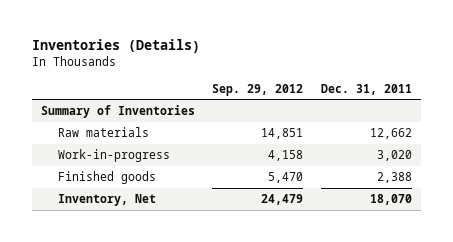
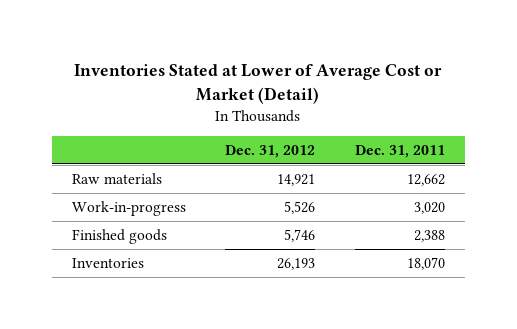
[31,38,200,53] Inventories (Details) -> [74,63,443,104] Inventories Stated at Lower of Average Cost or Market (Detail)
[212,83,304,96] Sep. 29, 2012 -> none
none -> [225,144,316,158] Dec. 31, 2012
[40,105,195,119] Summary of Inventories -> none
[58,194,157,207] Inventory, Net -> [71,257,144,268] Inventories

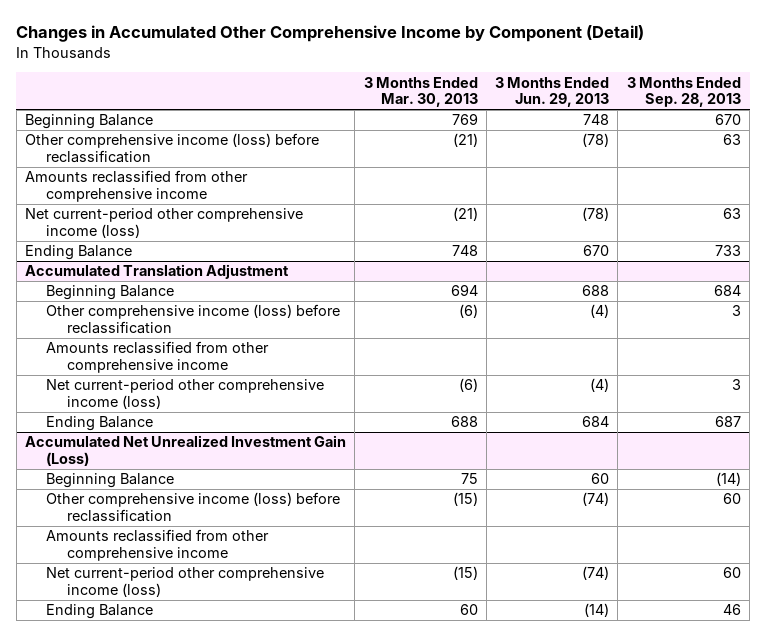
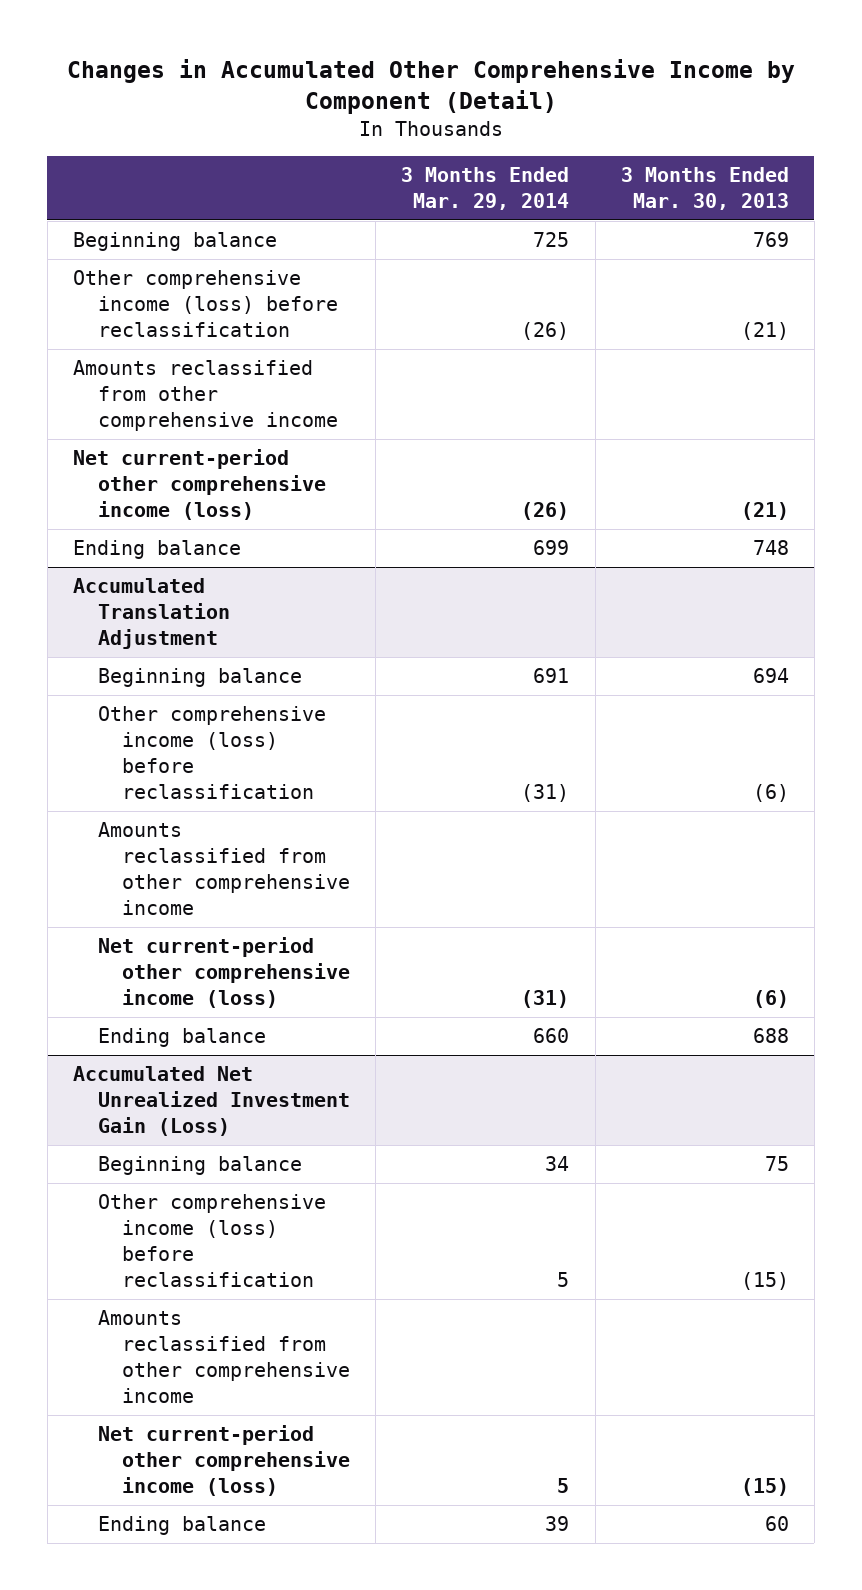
[495,76,610,108] 3 Months Ended Jun. 29, 2013 -> none
[626,76,741,108] 3 Months Ended Sep. 28, 2013 -> none
none -> [401,167,570,211] 3 Months Ended Mar. 29, 2014
[25,114,154,130] Beginning Balance -> [73,232,278,252] Beginning balance
[25,245,133,261] Ending Balance -> [73,540,242,560] Ending balance
[46,285,175,301] Beginning Balance -> [97,668,302,688] Beginning balance
[46,416,154,432] Ending Balance -> [97,1028,266,1048] Ending balance
[46,473,175,489] Beginning Balance -> [97,1156,302,1176] Beginning balance
[46,604,154,620] Ending Balance -> [97,1516,266,1536] Ending balance

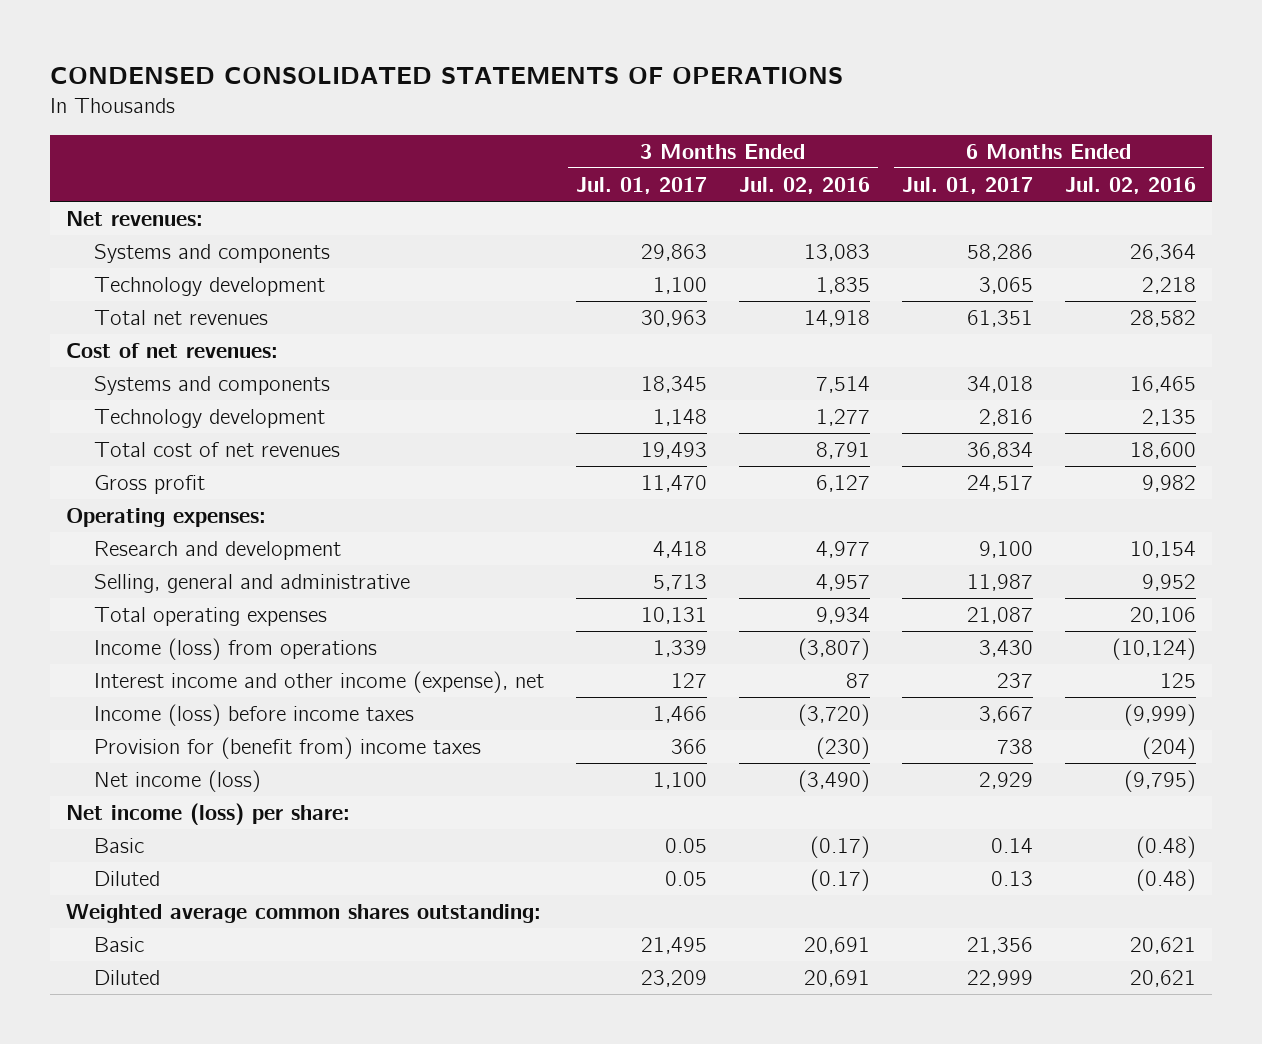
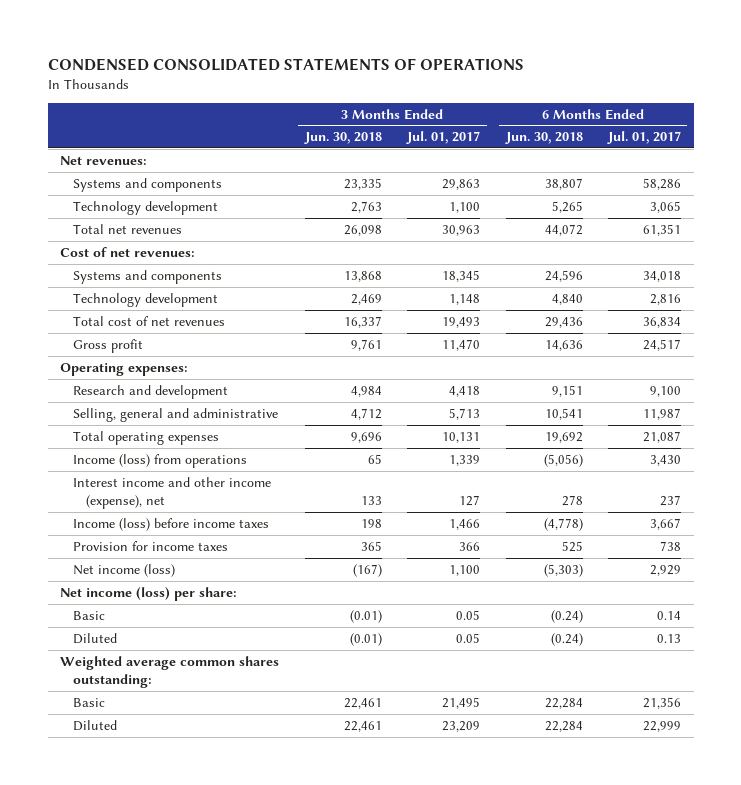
[739,177,871,195] Jul. 02, 2016 -> none
[1064,177,1196,195] Jul. 02, 2016 -> none
none -> [303,132,382,145] Jun. 30, 2018
none -> [504,132,583,145] Jun. 30, 2018
[94,737,482,760] Provision for (benefit from) income taxes -> [73,540,229,551] Provision for income taxes

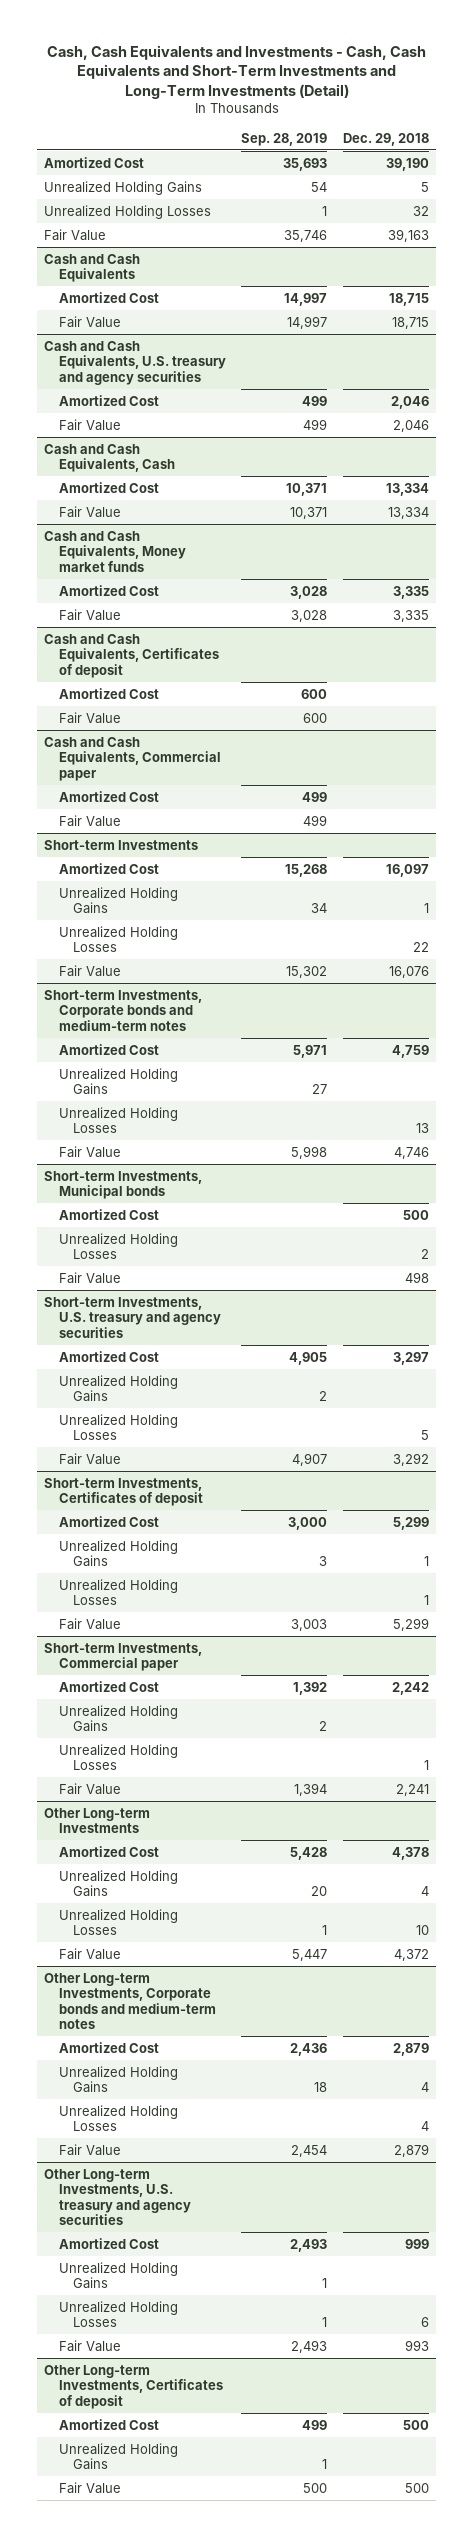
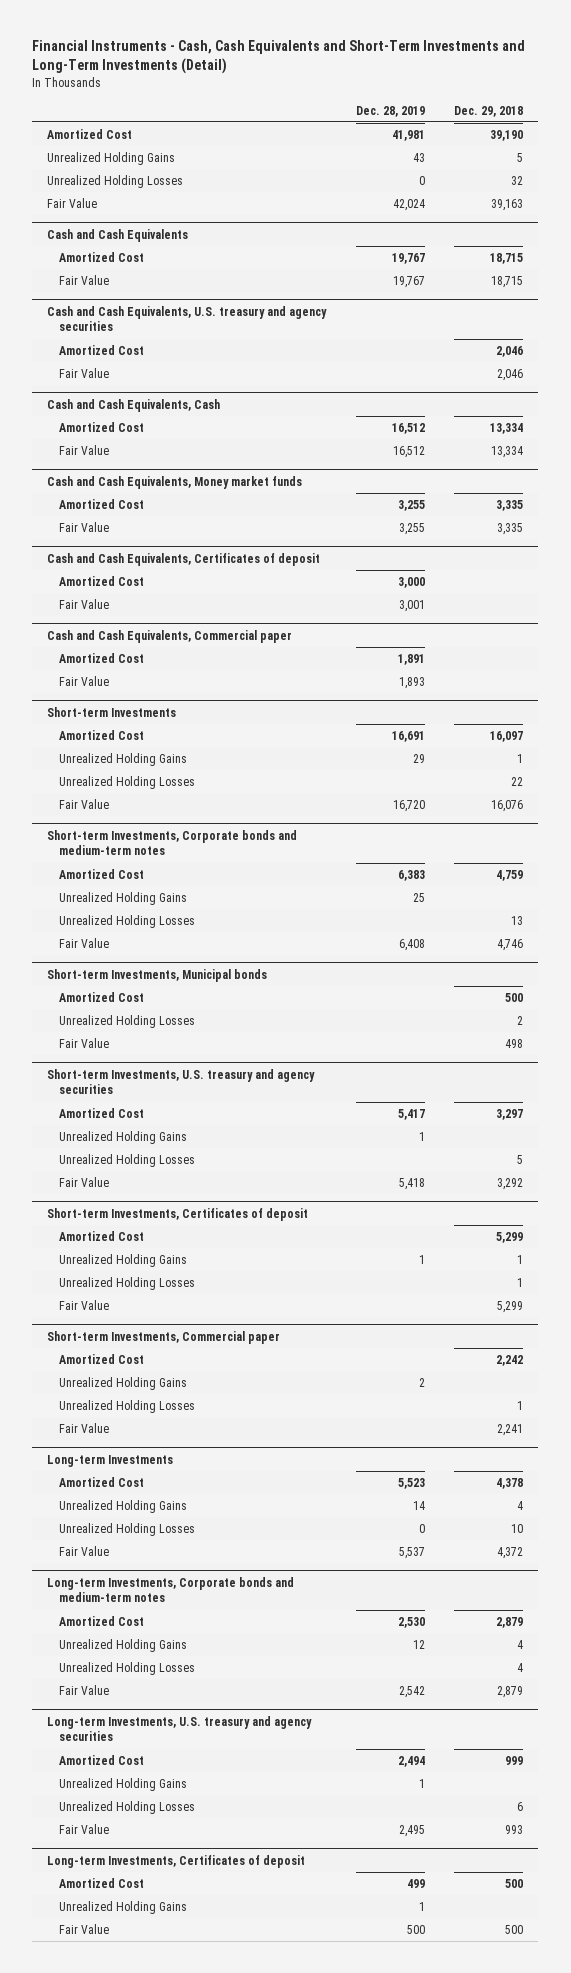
[46,44,426,100] Cash, Cash Equivalents and Investments - Cash, Cash Equivalents and Short-Term Investments and Long-Term Investments (Detail) -> [32,40,526,75] Financial Instruments - Cash, Cash Equivalents and Short-Term Investments and Long-Term Investments (Detail)
[241,132,328,146] Sep. 28, 2019 -> none
none -> [355,105,425,117] Dec. 28, 2019
[44,1807,151,1834] Other Long-term Investments -> [47,1454,174,1467] Long-term Investments
[44,1972,216,2030] Other Long-term Investments, Corporate bonds and medium-term notes -> [47,1576,295,1603] Long-term Investments, Corporate bonds and medium-term notes
[44,2168,191,2226] Other Long-term Investments, U.S. treasury and agency securities -> [47,1715,313,1742] Long-term Investments, U.S. treasury and agency securities
[44,2364,223,2409] Other Long-term Investments, Certificates of deposit -> [47,1854,306,1868] Long-term Investments, Certificates of deposit

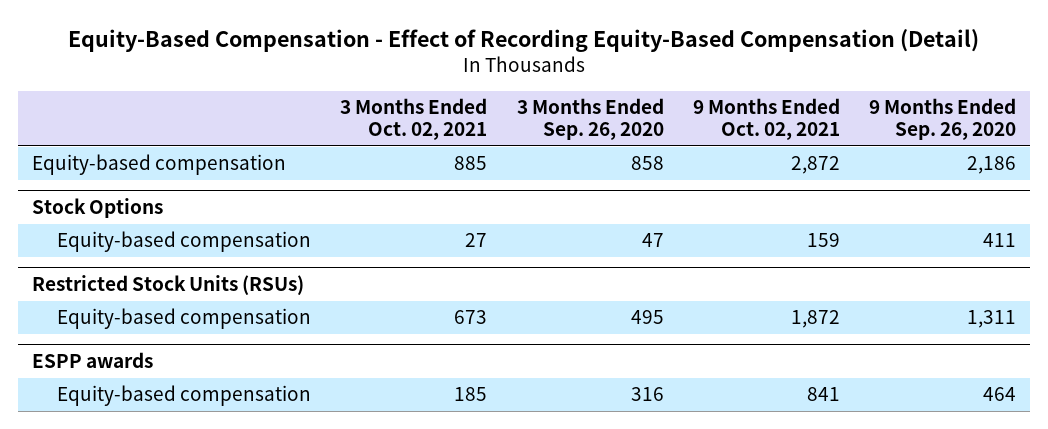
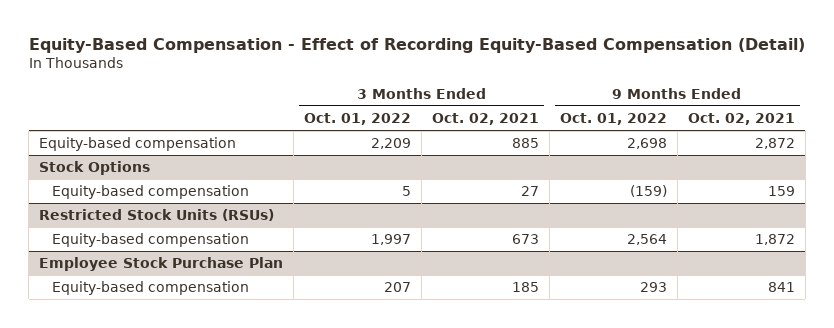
[516,98,664,141] 3 Months Ended Sep. 26, 2020 -> none
[868,98,1016,141] 9 Months Ended Sep. 26, 2020 -> none
none -> [304,112,412,125] Oct. 01, 2022
none -> [559,112,667,125] Oct. 01, 2022
[32,352,154,369] ESPP awards -> [39,257,284,272] Employee Stock Purchase Plan

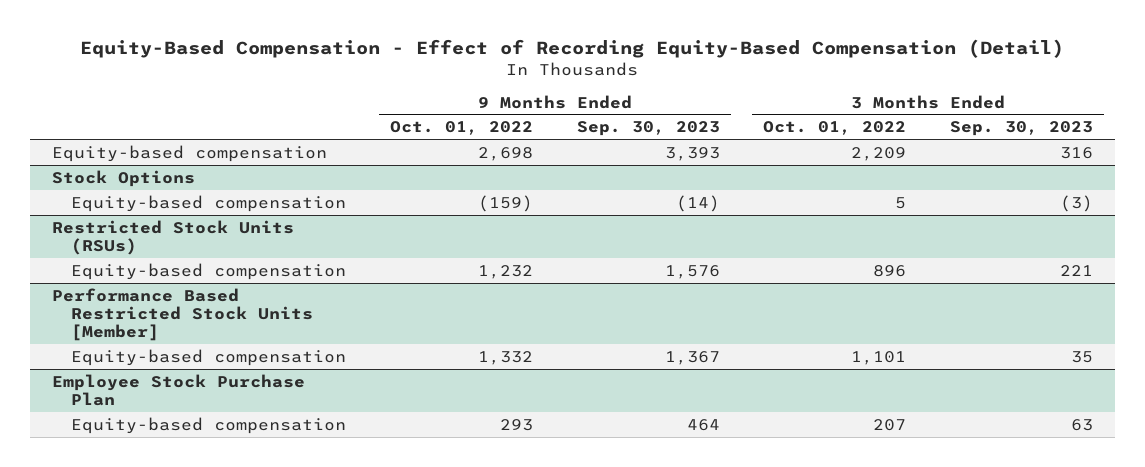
[431,112,539,125] Oct. 02, 2021 -> none
[687,112,795,125] Oct. 02, 2021 -> none
none -> [576,121,720,137] Sep. 30, 2023
none -> [950,121,1094,137] Sep. 30, 2023
[371,234,412,246] 1,997 -> [873,264,907,277] 896
[626,234,667,246] 2,564 -> [478,264,534,279] 1,232
none -> [51,287,314,341] Performance Based Restricted Stock Units [Member]
none -> [71,348,347,366] Equity-based compensation

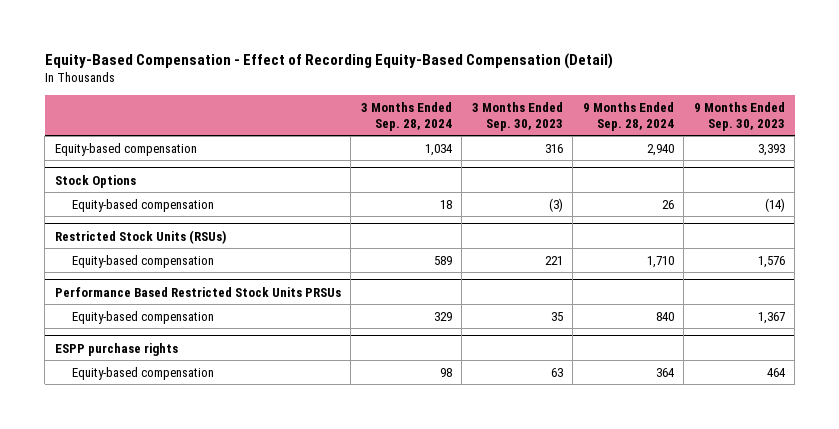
[390,121,534,136] Oct. 01, 2022 -> none
[763,121,907,136] Oct. 01, 2022 -> none
none -> [360,101,452,131] 3 Months Ended Sep. 28, 2024
none -> [582,101,674,131] 9 Months Ended Sep. 28, 2024
[51,287,314,341] Performance Based Restricted Stock Units [Member] -> [54,286,341,297] Performance Based Restricted Stock Units PRSUs
[51,373,305,406] Employee Stock Purchase Plan -> [54,342,178,356] ESPP purchase rights

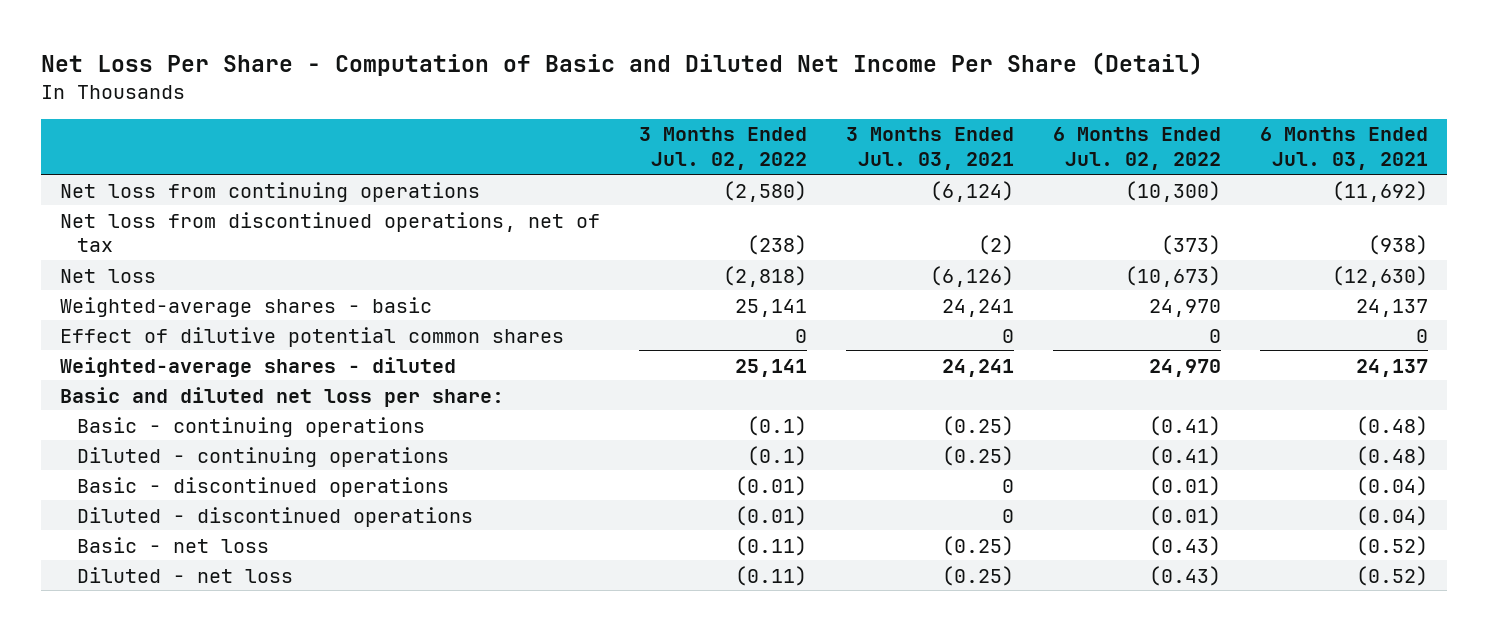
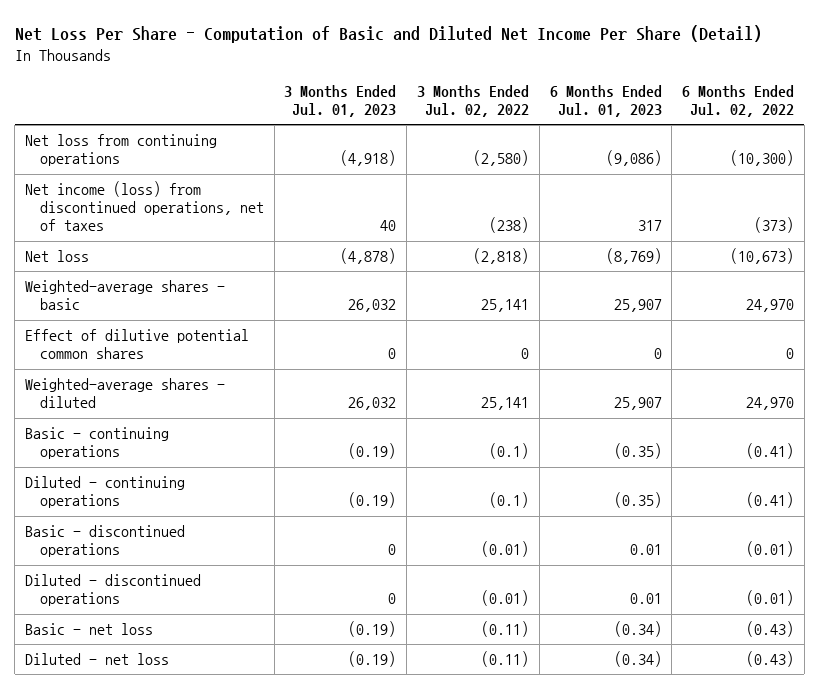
[846,127,1015,171] 3 Months Ended Jul. 03, 2021 -> none
[1259,127,1428,171] 6 Months Ended Jul. 03, 2021 -> none
none -> [284,84,397,117] 3 Months Ended Jul. 01, 2023
none -> [549,84,662,117] 6 Months Ended Jul. 01, 2023
[60,211,601,253] Net loss from discontinued operations, net of tax -> [25,181,264,232] Net income (loss) from discontinued operations, net of taxes
[60,386,505,407] Basic and diluted net loss per share: -> none

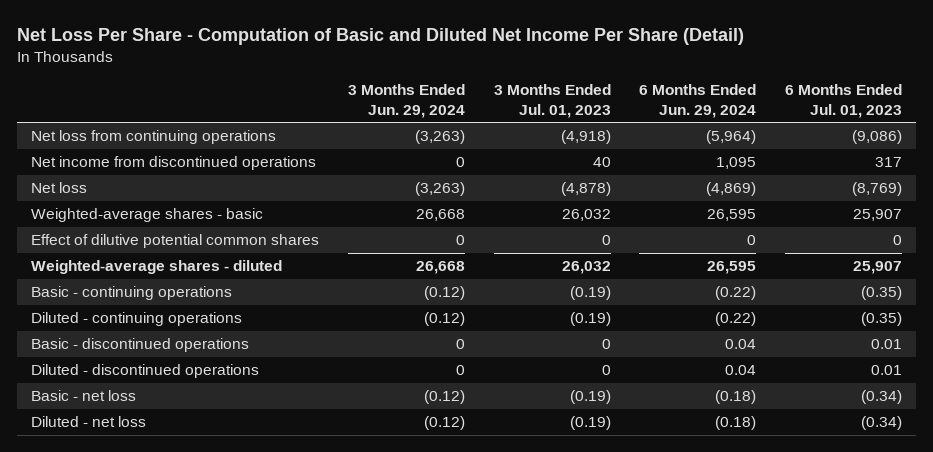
[416,84,529,117] 3 Months Ended Jul. 02, 2022 -> none
[682,84,795,117] 6 Months Ended Jul. 02, 2022 -> none
none -> [347,84,465,118] 3 Months Ended Jun. 29, 2024
none -> [639,84,757,118] 6 Months Ended Jun. 29, 2024
[25,181,264,232] Net income (loss) from discontinued operations, net of taxes -> [31,156,317,171] Net income from discontinued operations

